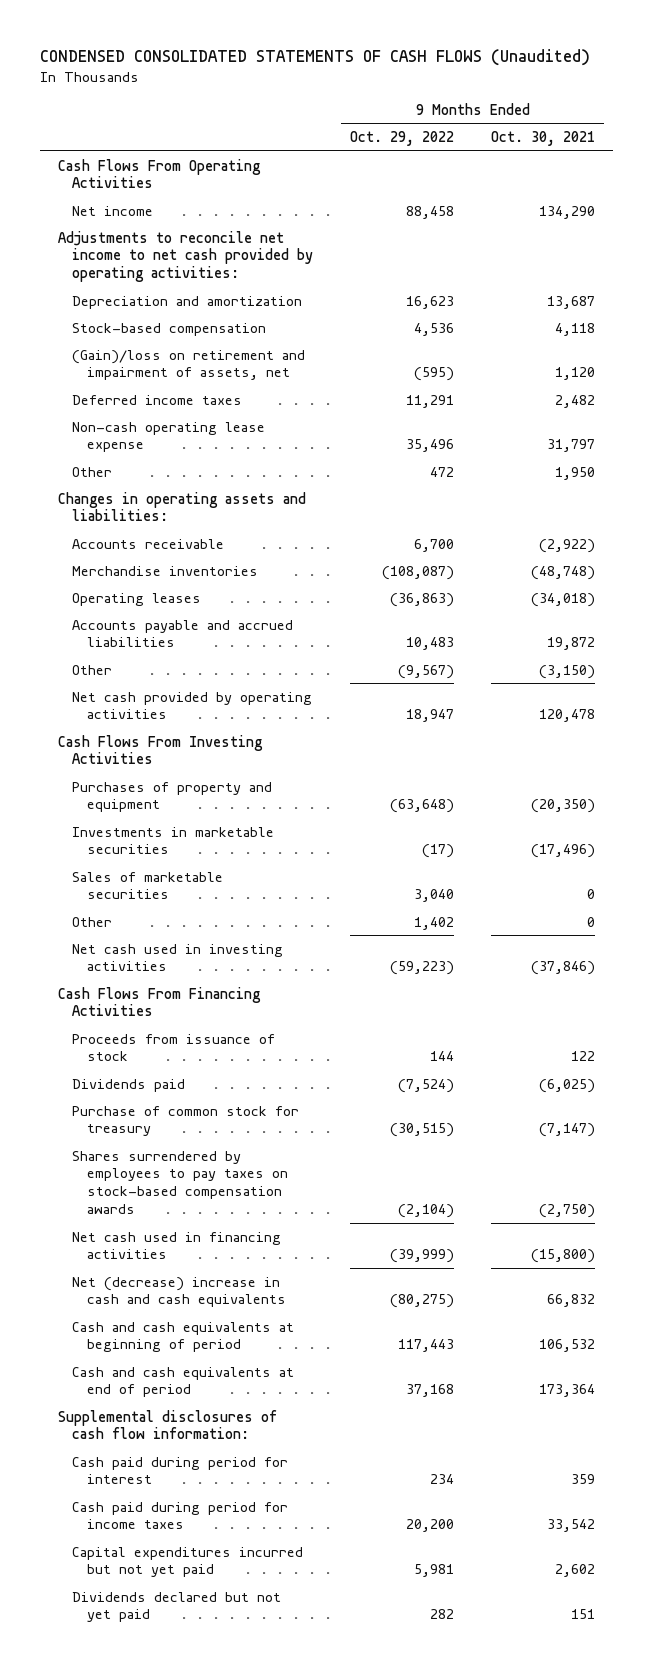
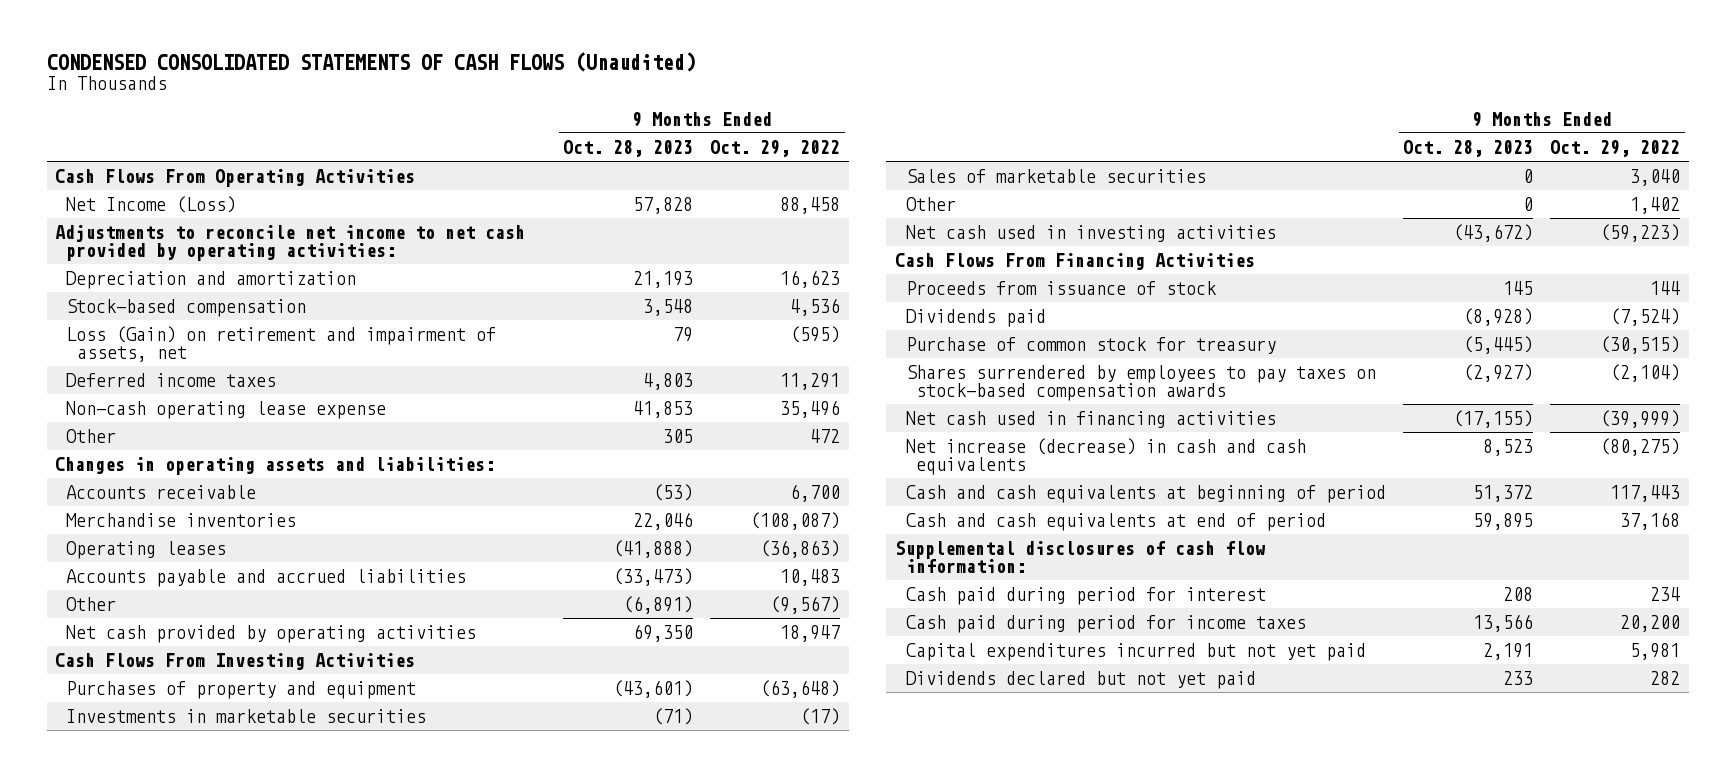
[491,131,596,147] Oct. 30, 2021 -> none
none -> [563,139,694,157] Oct. 28, 2023
[72,205,154,216] Net income -> [65,195,236,213] Net Income (Loss)
[72,349,306,381] (Gain)/loss on retirement and impairment of assets, net -> [65,325,496,362] Loss (Gain) on retirement and impairment of assets, net
[72,1276,286,1308] Net (decrease) increase in cash and cash equivalents -> [905,437,1306,475] Net increase (decrease) in cash and cash equivalents

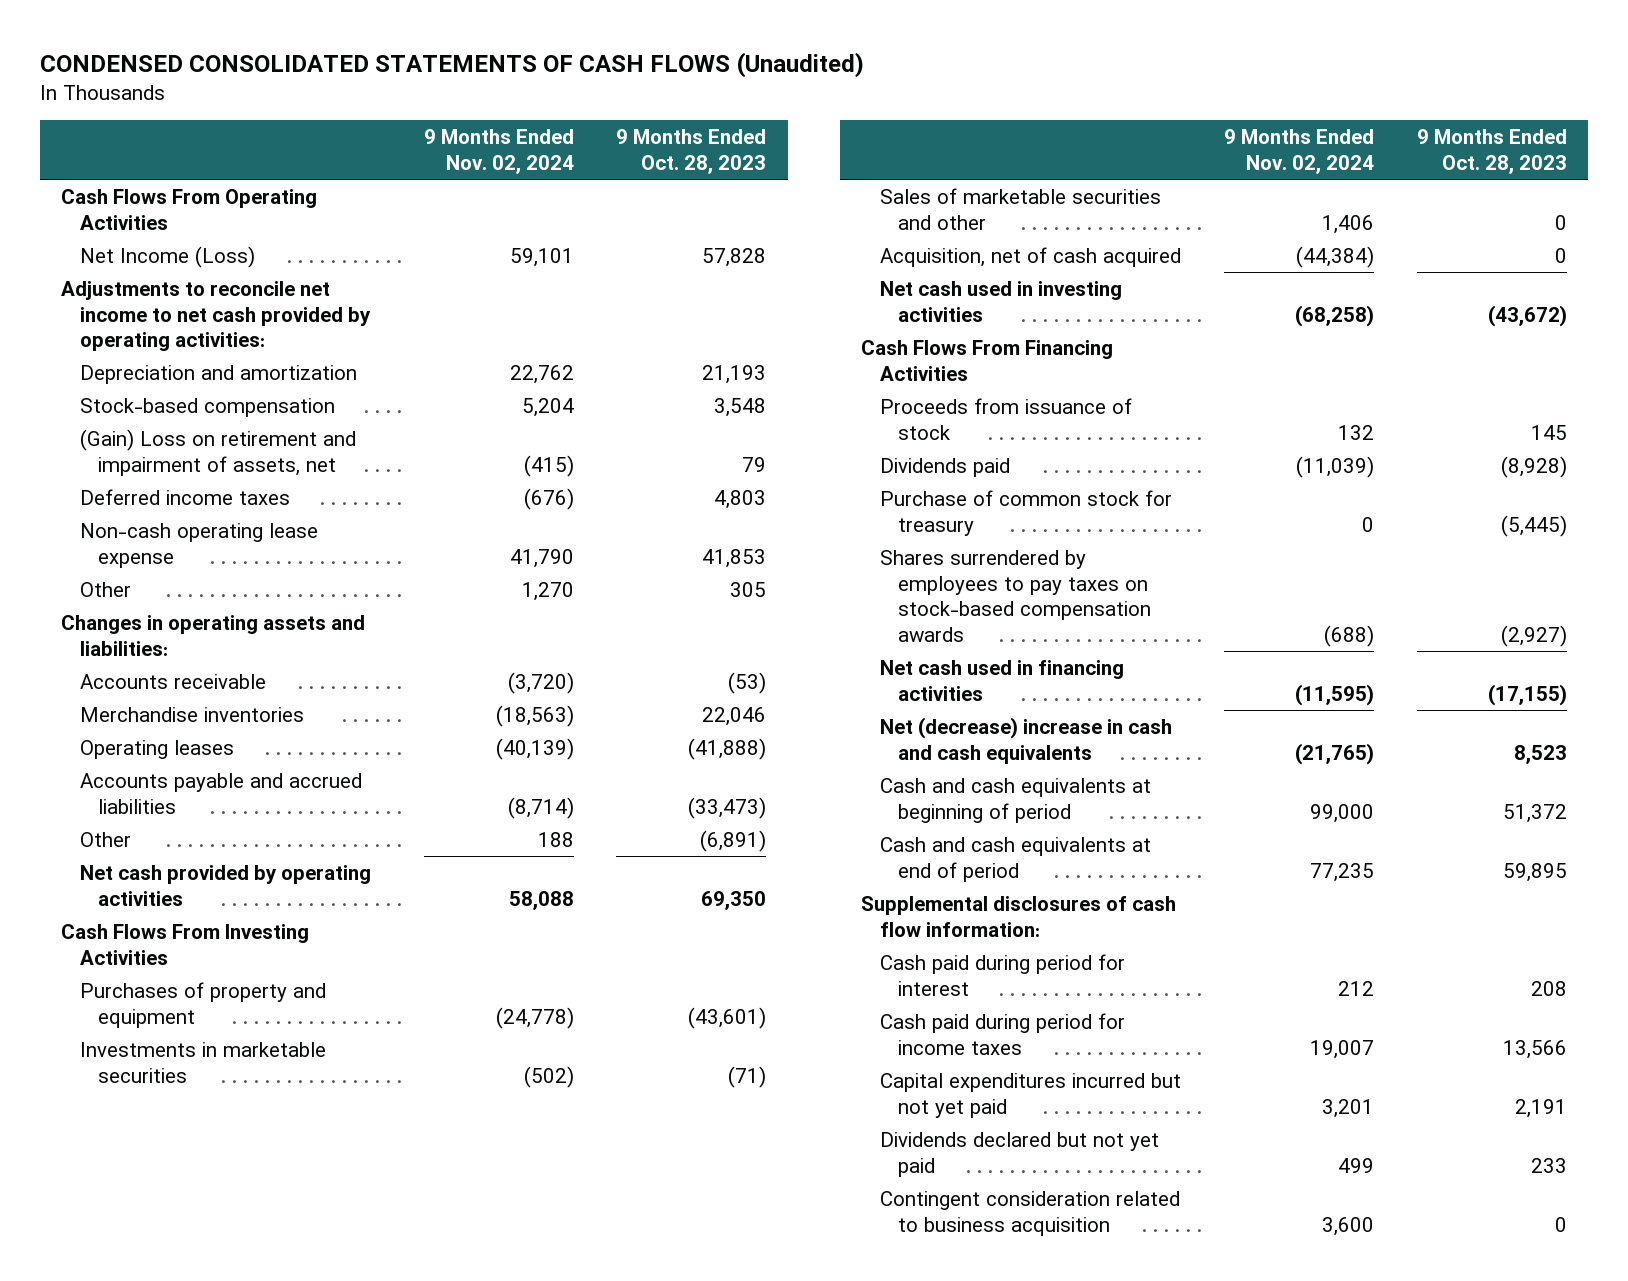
[710,139,841,157] Oct. 29, 2022 -> none
none -> [423,129,574,174] 9 Months Ended Nov. 02, 2024
[65,325,496,362] Loss (Gain) on retirement and impairment of assets, net -> [79,428,356,476] (Gain) Loss on retirement and impairment of assets, net
[905,196,956,211] Other -> none
[905,168,1206,183] Sales of marketable securities -> [879,187,1161,230] Sales of marketable securities and other
none -> [879,246,1181,267] Acquisition, net of cash acquired
[905,437,1306,475] Net increase (decrease) in cash and cash equivalents -> [879,716,1172,764] Net (decrease) increase in cash and cash equivalents
none -> [879,1190,1180,1236] Contingent consideration related to business acquisition

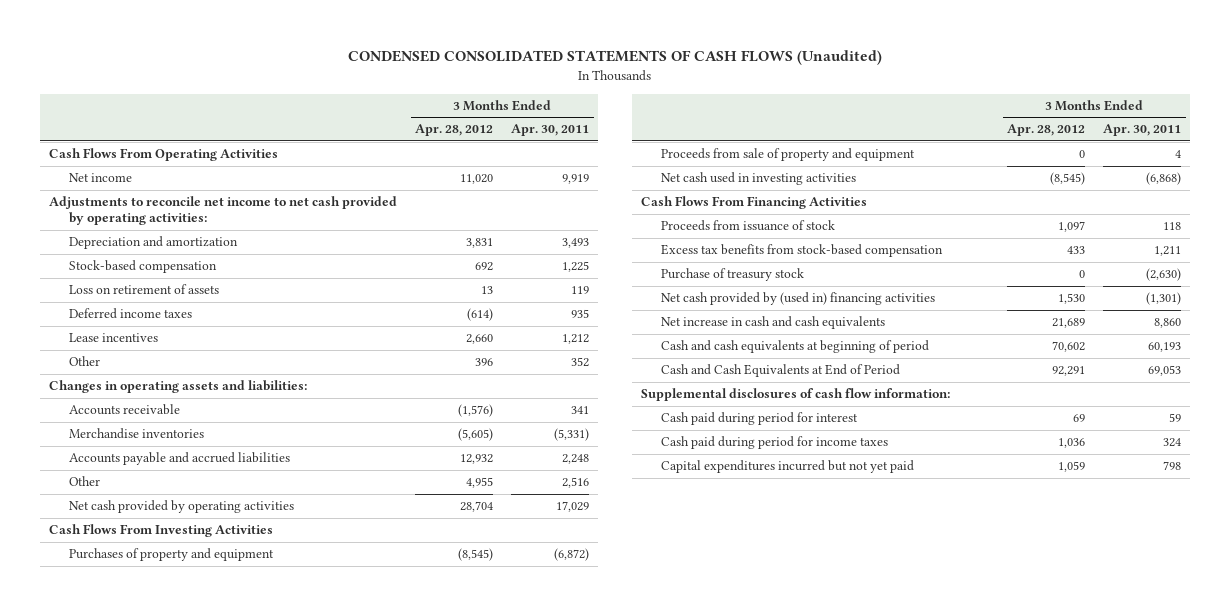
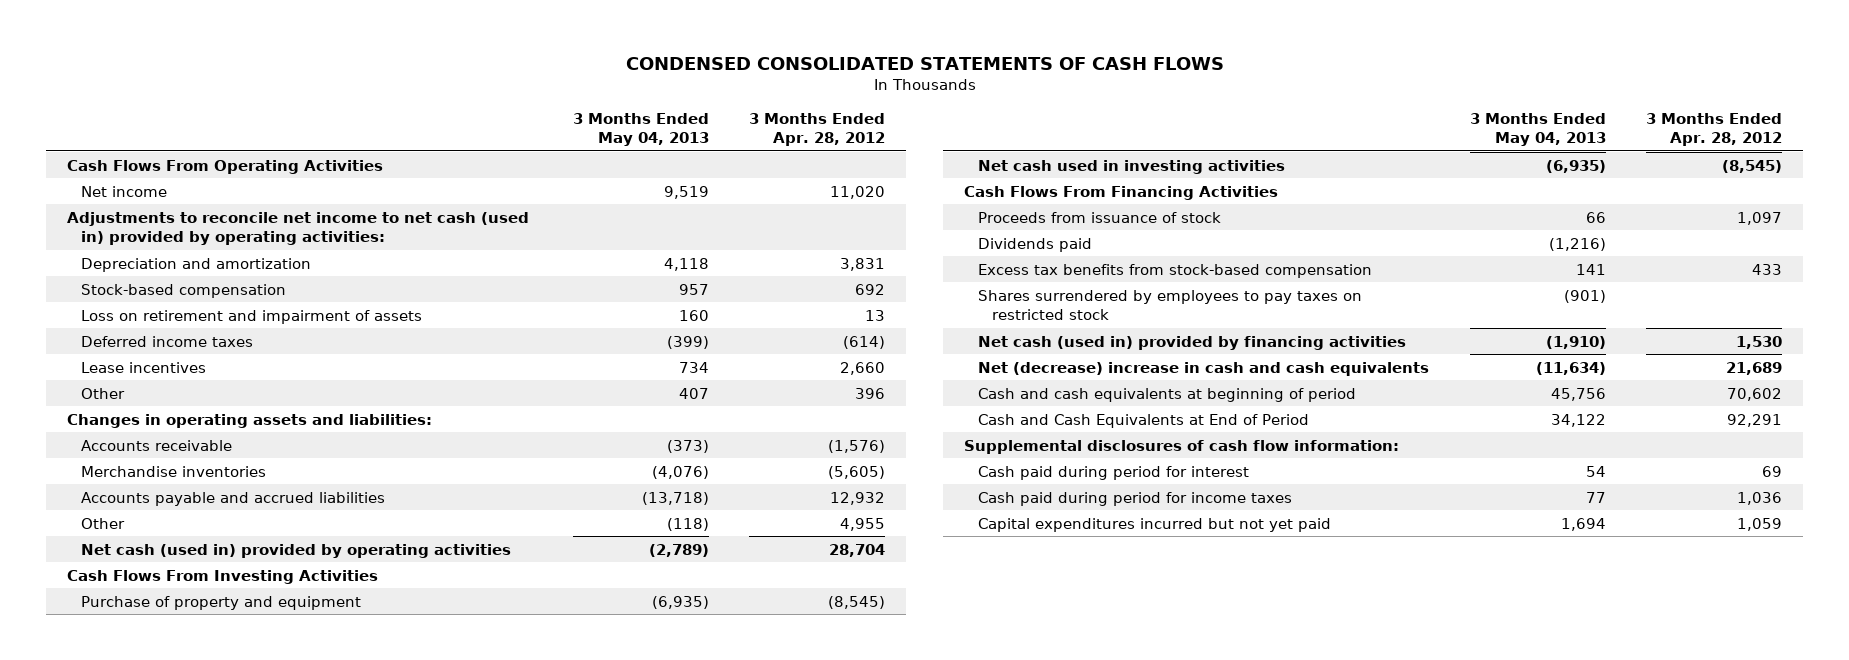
[348,50,883,66] CONDENSED CONSOLIDATED STATEMENTS OF CASH FLOWS (Unaudited) -> [625,56,1224,70] CONDENSED CONSOLIDATED STATEMENTS OF CASH FLOWS
[511,124,590,137] Apr. 30, 2011 -> none
none -> [572,112,709,147] 3 Months Ended May 04, 2013
[49,196,398,226] Adjustments to reconcile net income to net cash provided by operating activities: -> [66,211,529,246] Adjustments to reconcile net income to net cash (used in) provided by operating activities:
[68,284,219,295] Loss on retirement of assets -> [80,309,422,324] Loss on retirement and impairment of assets
[68,500,294,514] Net cash provided by operating activities -> [80,543,511,558] Net cash (used in) provided by operating activities
[660,148,915,162] Proceeds from sale of property and equipment -> none
[68,548,274,562] Purchases of property and equipment -> [80,595,361,610] Purchase of property and equipment
none -> [977,237,1092,252] Dividends paid
[660,268,804,282] Purchase of treasury stock -> none
none -> [977,289,1362,321] Shares surrendered by employees to pay taxes on restricted stock
[660,292,935,306] Net cash provided by (used in) financing activities -> [977,335,1406,350] Net cash (used in) provided by financing activities
[660,316,885,330] Net increase in cash and cash equivalents -> [977,361,1429,376] Net (decrease) increase in cash and cash equivalents

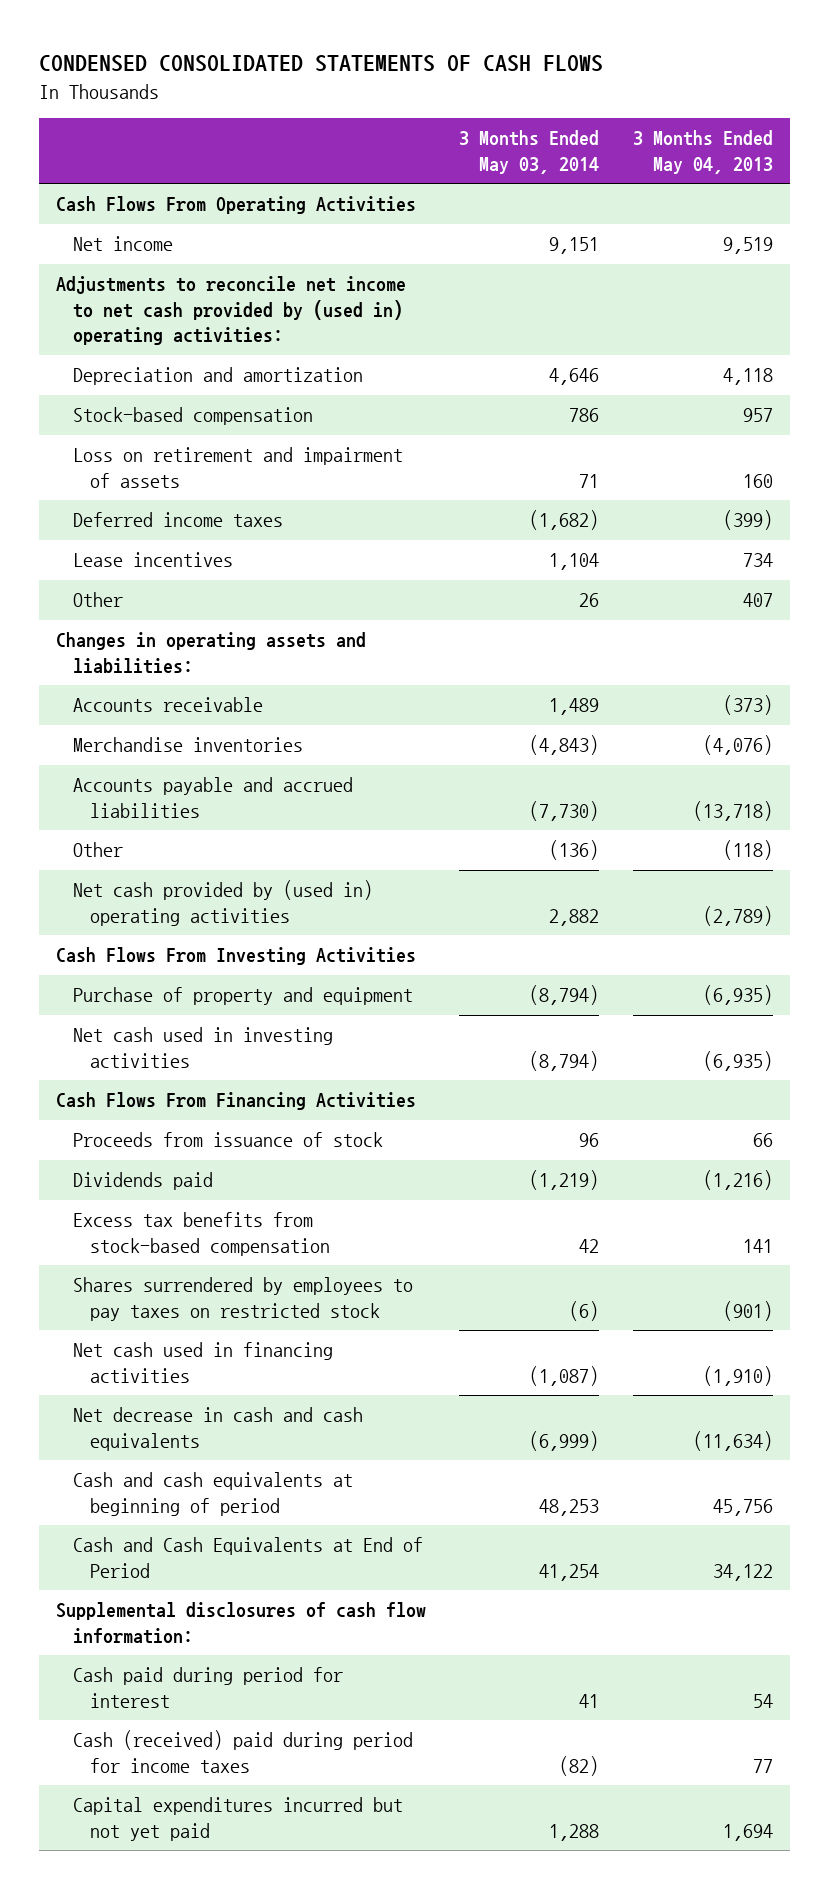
[749,112,886,147] 3 Months Ended Apr. 28, 2012 -> none
none -> [459,130,600,174] 3 Months Ended May 03, 2014
[66,211,529,246] Adjustments to reconcile net income to net cash (used in) provided by operating activities: -> [55,276,406,346] Adjustments to reconcile net income to net cash provided by (used in) operating activities:
[80,543,511,558] Net cash (used in) provided by operating activities -> [73,880,374,926] Net cash provided by (used in) operating activities
[977,335,1406,350] Net cash (used in) provided by financing activities -> [73,1342,334,1383] Net cash used in financing activities
[977,361,1429,376] Net (decrease) increase in cash and cash equivalents -> [73,1407,364,1451] Net decrease in cash and cash equivalents
[977,491,1292,506] Cash paid during period for income taxes -> [73,1730,414,1773] Cash (received) paid during period for income taxes

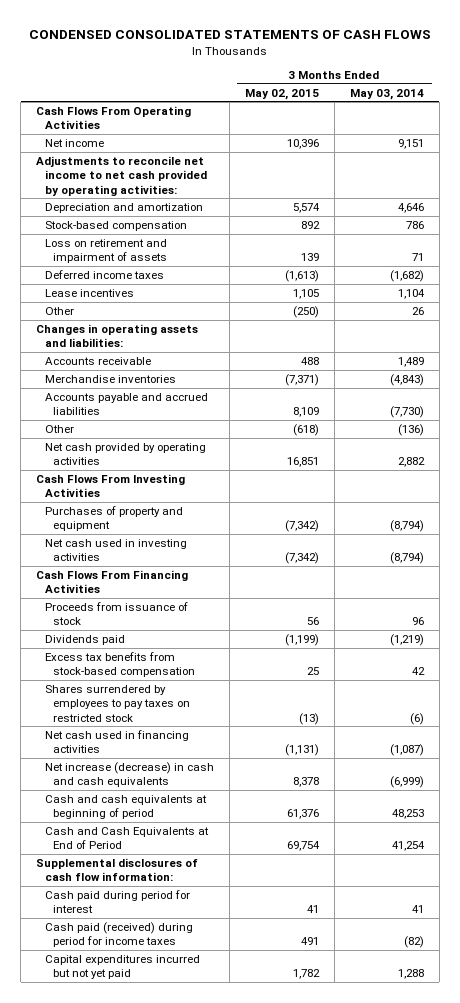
[633,130,774,174] 3 Months Ended May 04, 2013 -> none
none -> [244,88,319,100] May 02, 2015
[55,276,406,346] Adjustments to reconcile net income to net cash provided by (used in) operating activities: -> [36,155,207,196] Adjustments to reconcile net income to net cash provided by operating activities:
[73,880,374,926] Net cash provided by (used in) operating activities -> [44,442,206,466] Net cash provided by operating activities
[73,987,414,1006] Purchase of property and equipment -> [44,505,183,532] Purchases of property and equipment
[73,1407,364,1451] Net decrease in cash and cash equivalents -> [44,761,214,788] Net increase (decrease) in cash and cash equivalents
[73,1730,414,1773] Cash (received) paid during period for income taxes -> [44,921,193,948] Cash paid (received) during period for income taxes

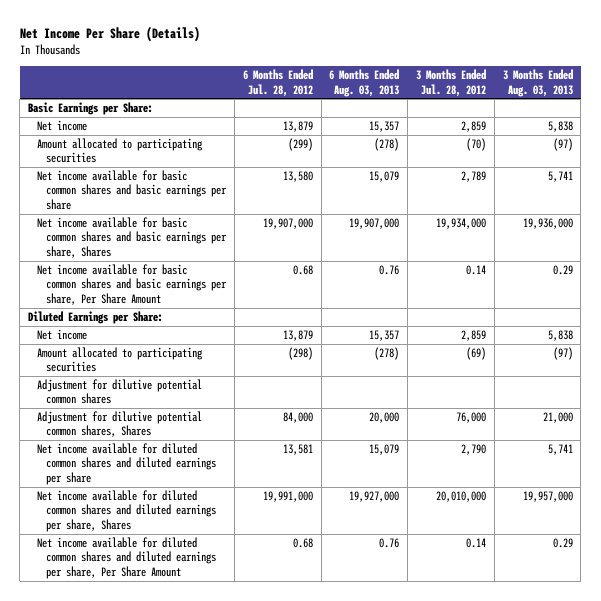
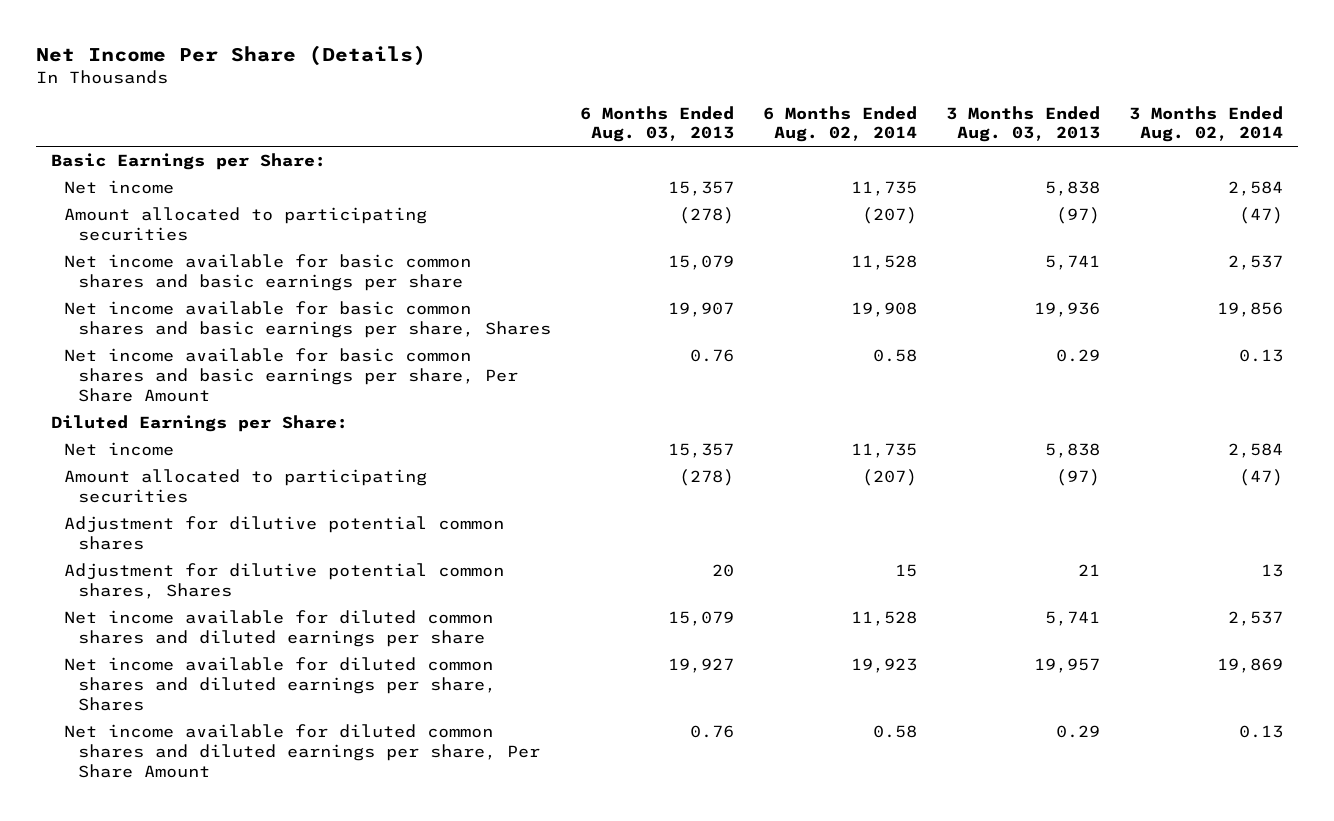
[242,69,313,97] 6 Months Ended Jul. 28, 2012 -> none
[415,69,486,97] 3 Months Ended Jul. 28, 2012 -> none
none -> [762,105,917,143] 6 Months Ended Aug. 02, 2014
none -> [1129,105,1284,143] 3 Months Ended Aug. 02, 2014
[349,217,400,229] 19,907,000 -> [667,302,734,318] 19,907
[522,217,573,229] 19,936,000 -> [1034,302,1101,318] 19,936
[369,411,400,423] 20,000 -> [711,564,734,578] 20
[542,411,573,423] 21,000 -> [1078,564,1101,577] 21
[349,490,400,502] 19,927,000 -> [667,658,734,674] 19,927
[522,490,573,502] 19,957,000 -> [1034,658,1101,674] 19,957

